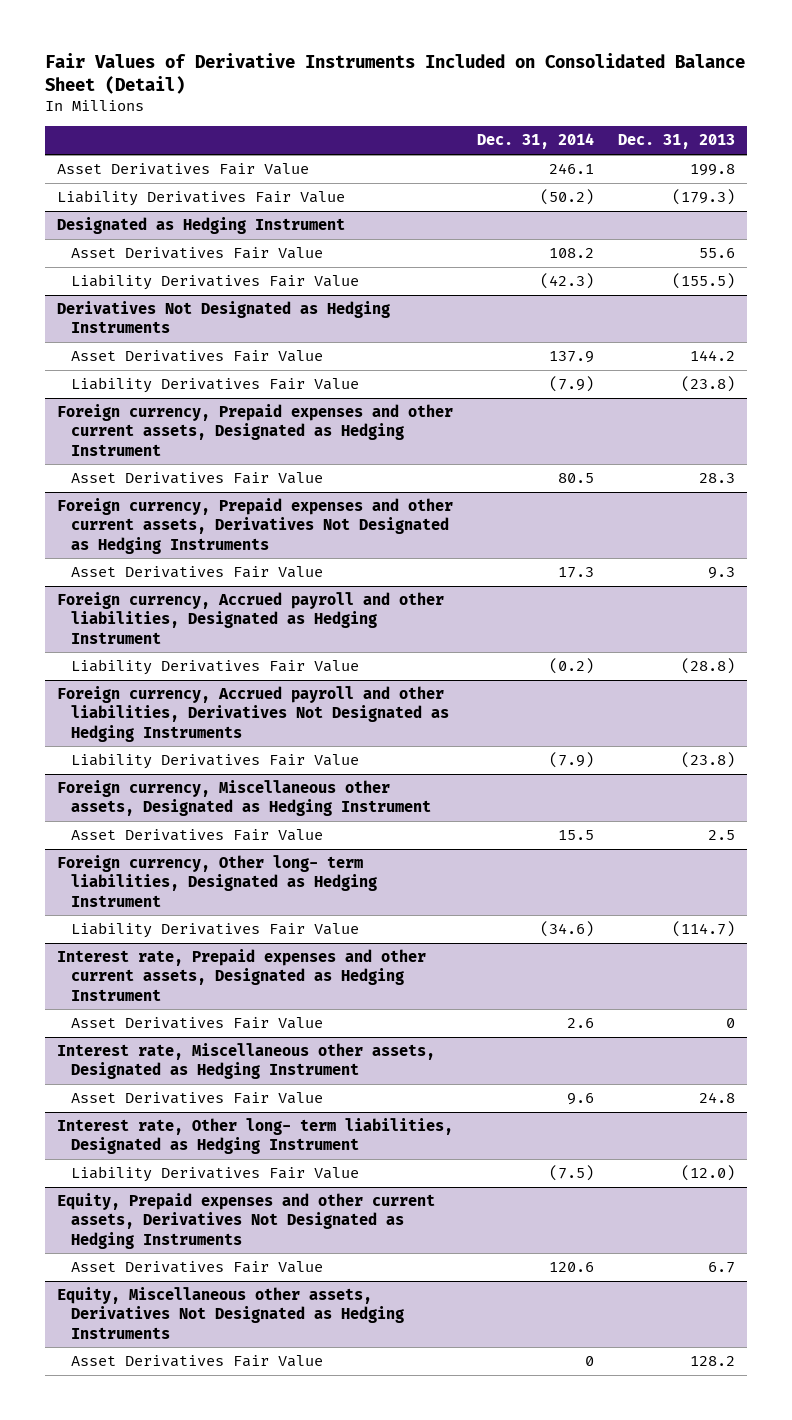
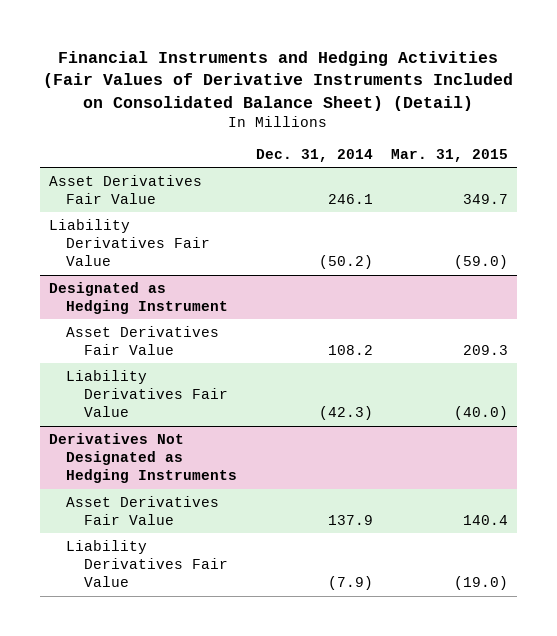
[45,53,746,95] Fair Values of Derivative Instruments Included on Consolidated Balance Sheet (Detail) -> [43,50,514,111] Financial Instruments and Hedging Activities (Fair Values of Derivative Instruments Included on Consolidated Balance Sheet) (Detail)
[618,134,736,150] Dec. 31, 2013 -> none
none -> [390,149,508,163] Mar. 31, 2015
[57,404,454,456] Foreign currency, Prepaid expenses and other current assets, Designated as Hedging Instrument -> none
[70,472,323,485] Asset Derivatives Fair Value -> none
[57,498,454,554] Foreign currency, Prepaid expenses and other current assets, Derivatives Not Designated as Hedging Instruments -> none
[70,566,323,579] Asset Derivatives Fair Value -> none
[57,592,445,644] Foreign currency, Accrued payroll and other liabilities, Designated as Hedging Instrument -> none
[70,659,359,676] Liability Derivatives Fair Value -> none
[57,686,449,742] Foreign currency, Accrued payroll and other liabilities, Derivatives Not Designated as Hedging Instruments -> none
[70,753,359,770] Liability Derivatives Fair Value -> none
[57,780,431,817] Foreign currency, Miscellaneous other assets, Designated as Hedging Instrument -> none
[70,829,323,842] Asset Derivatives Fair Value -> none
[57,855,377,907] Foreign currency, Other long- term liabilities, Designated as Hedging Instrument -> none
[70,922,359,939] Liability Derivatives Fair Value -> none
[57,949,427,1001] Interest rate, Prepaid expenses and other current assets, Designated as Hedging Instrument -> none
[70,1017,323,1030] Asset Derivatives Fair Value -> none
[57,1043,436,1080] Interest rate, Miscellaneous other assets, Designated as Hedging Instrument -> none
[70,1092,323,1105] Asset Derivatives Fair Value -> none
[57,1118,454,1155] Interest rate, Other long- term liabilities, Designated as Hedging Instrument -> none
[70,1166,359,1183] Liability Derivatives Fair Value -> none
[57,1193,436,1249] Equity, Prepaid expenses and other current assets, Derivatives Not Designated as Hedging Instruments -> none
[70,1261,323,1274] Asset Derivatives Fair Value -> none
[57,1287,404,1339] Equity, Miscellaneous other assets, Derivatives Not Designated as Hedging Instruments -> none
[70,1355,323,1368] Asset Derivatives Fair Value -> none

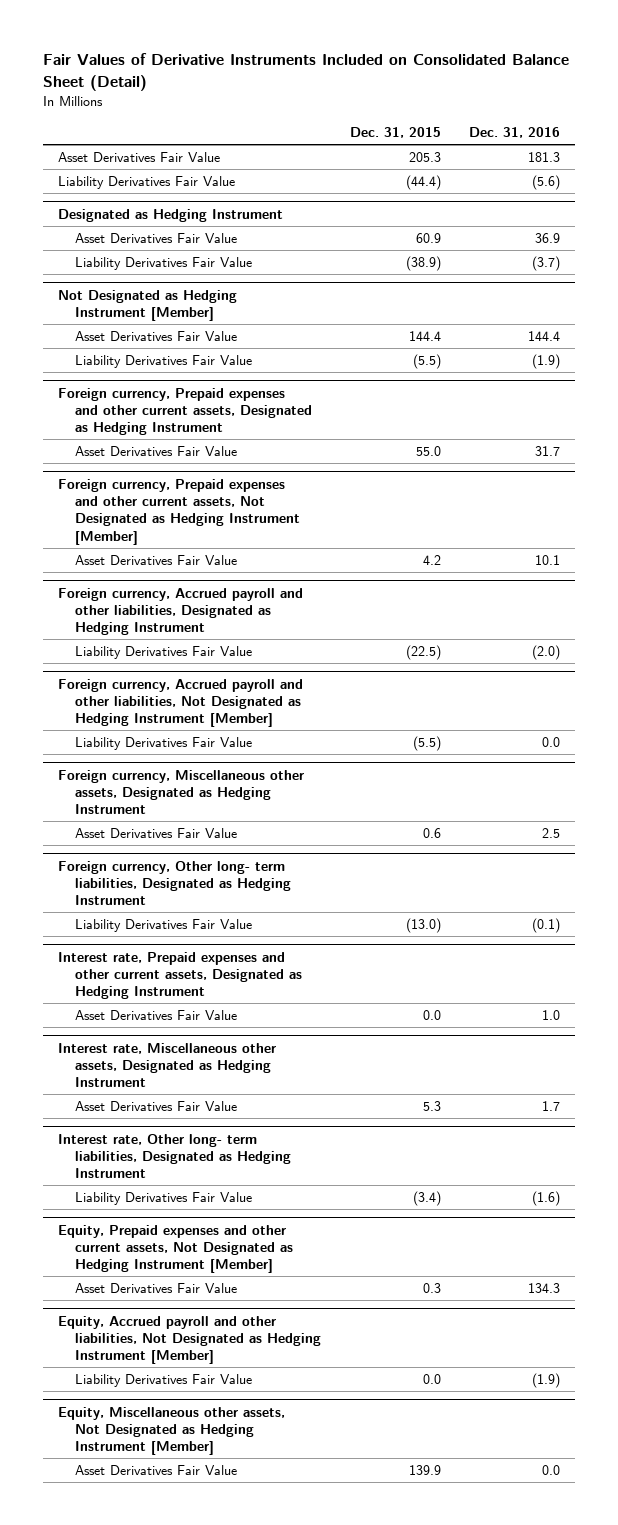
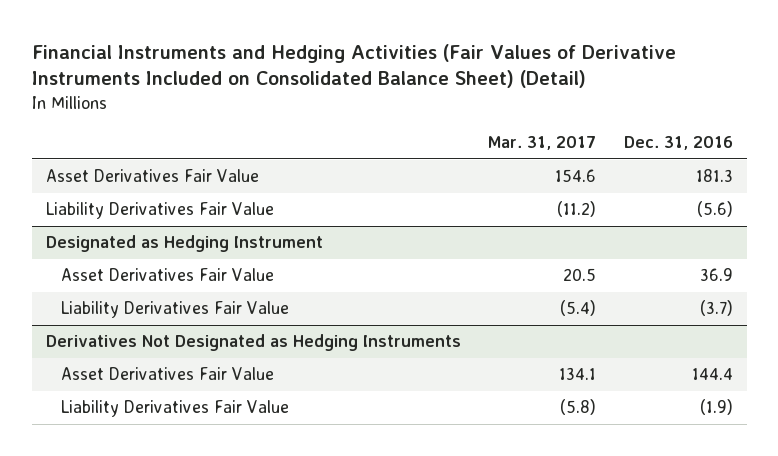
[43,53,570,92] Fair Values of Derivative Instruments Included on Consolidated Balance Sheet (Detail) -> [31,43,676,89] Financial Instruments and Hedging Activities (Fair Values of Derivative Instruments Included on Consolidated Balance Sheet) (Detail)
[349,126,441,138] Dec. 31, 2015 -> none
none -> [488,136,597,151] Mar. 31, 2017
[57,289,237,321] Not Designated as Hedging Instrument [Member] -> [45,334,461,352] Derivatives Not Designated as Hedging Instruments
[57,387,313,436] Foreign currency, Prepaid expenses and other current assets, Designated as Hedging Instrument -> none
[75,445,238,456] Asset Derivatives Fair Value -> none
[57,478,301,545] Foreign currency, Prepaid expenses and other current assets, Not Designated as Hedging Instrument [Member] -> none
[75,554,238,565] Asset Derivatives Fair Value -> none
[57,587,303,636] Foreign currency, Accrued payroll and other liabilities, Designated as Hedging Instrument -> none
[75,645,253,659] Liability Derivatives Fair Value -> none
[57,678,303,728] Foreign currency, Accrued payroll and other liabilities, Not Designated as Hedging Instrument [Member] -> none
[75,736,253,750] Liability Derivatives Fair Value -> none
[57,769,304,815] Foreign currency, Miscellaneous other assets, Designated as Hedging Instrument -> none
[75,827,238,838] Asset Derivatives Fair Value -> none
[57,860,292,906] Foreign currency, Other long- term liabilities, Designated as Hedging Instrument -> none
[75,918,253,932] Liability Derivatives Fair Value -> none
[57,951,303,1000] Interest rate, Prepaid expenses and other current assets, Designated as Hedging Instrument -> none
[75,1009,238,1020] Asset Derivatives Fair Value -> none
[57,1042,276,1088] Interest rate, Miscellaneous other assets, Designated as Hedging Instrument -> none
[75,1100,238,1111] Asset Derivatives Fair Value -> none
[57,1133,292,1179] Interest rate, Other long- term liabilities, Designated as Hedging Instrument -> none
[75,1191,253,1205] Liability Derivatives Fair Value -> none
[57,1224,294,1274] Equity, Prepaid expenses and other current assets, Not Designated as Hedging Instrument [Member] -> none
[75,1282,238,1293] Asset Derivatives Fair Value -> none
[57,1315,322,1365] Equity, Accrued payroll and other liabilities, Not Designated as Hedging Instrument [Member] -> none
[75,1373,253,1387] Liability Derivatives Fair Value -> none
[57,1406,285,1456] Equity, Miscellaneous other assets, Not Designated as Hedging Instrument [Member] -> none
[75,1464,238,1475] Asset Derivatives Fair Value -> none

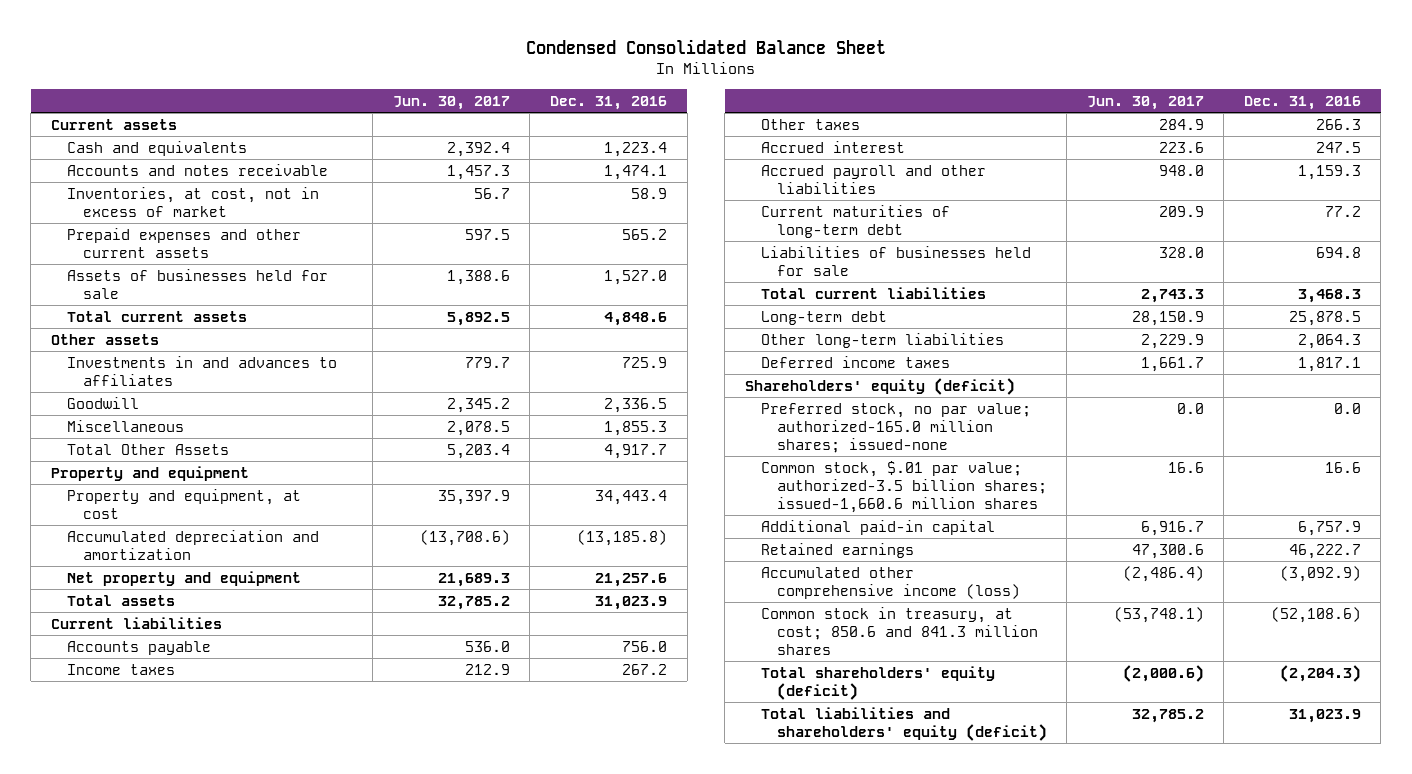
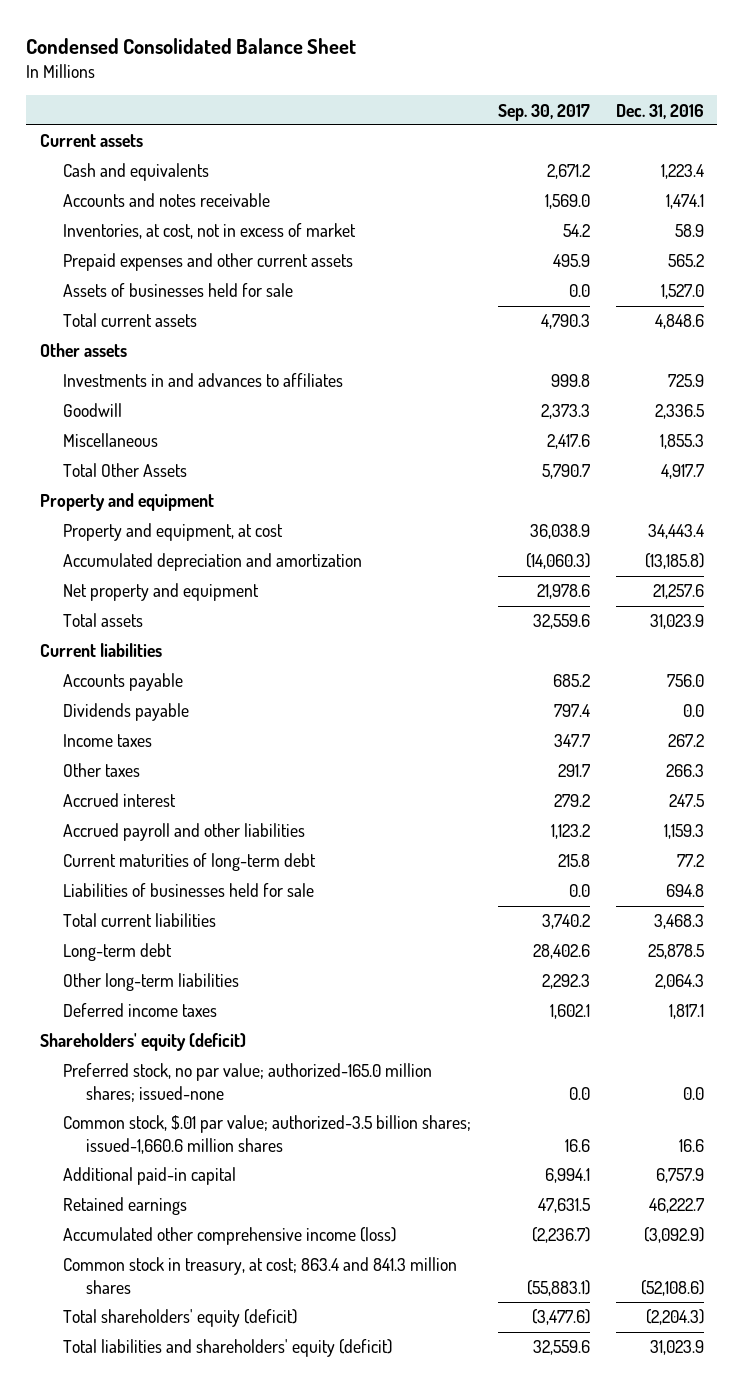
[392,95,510,110] Jun. 30, 2017 -> none
none -> [497,103,590,121] Sep. 30, 2017
none -> [62,703,189,722] Dividends payable
[760,606,1038,655] Common stock in treasury, at cost; 850.6 and 841.3 million shares -> [62,1257,457,1294] Common stock in treasury, at cost; 863.4 and 841.3 million shares

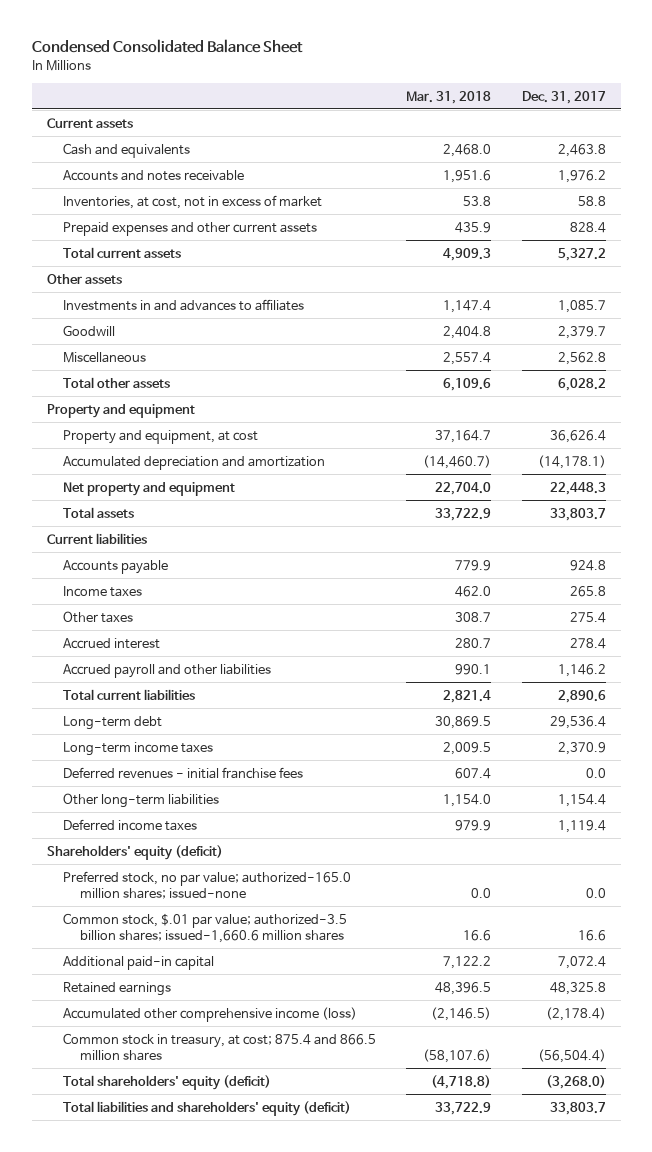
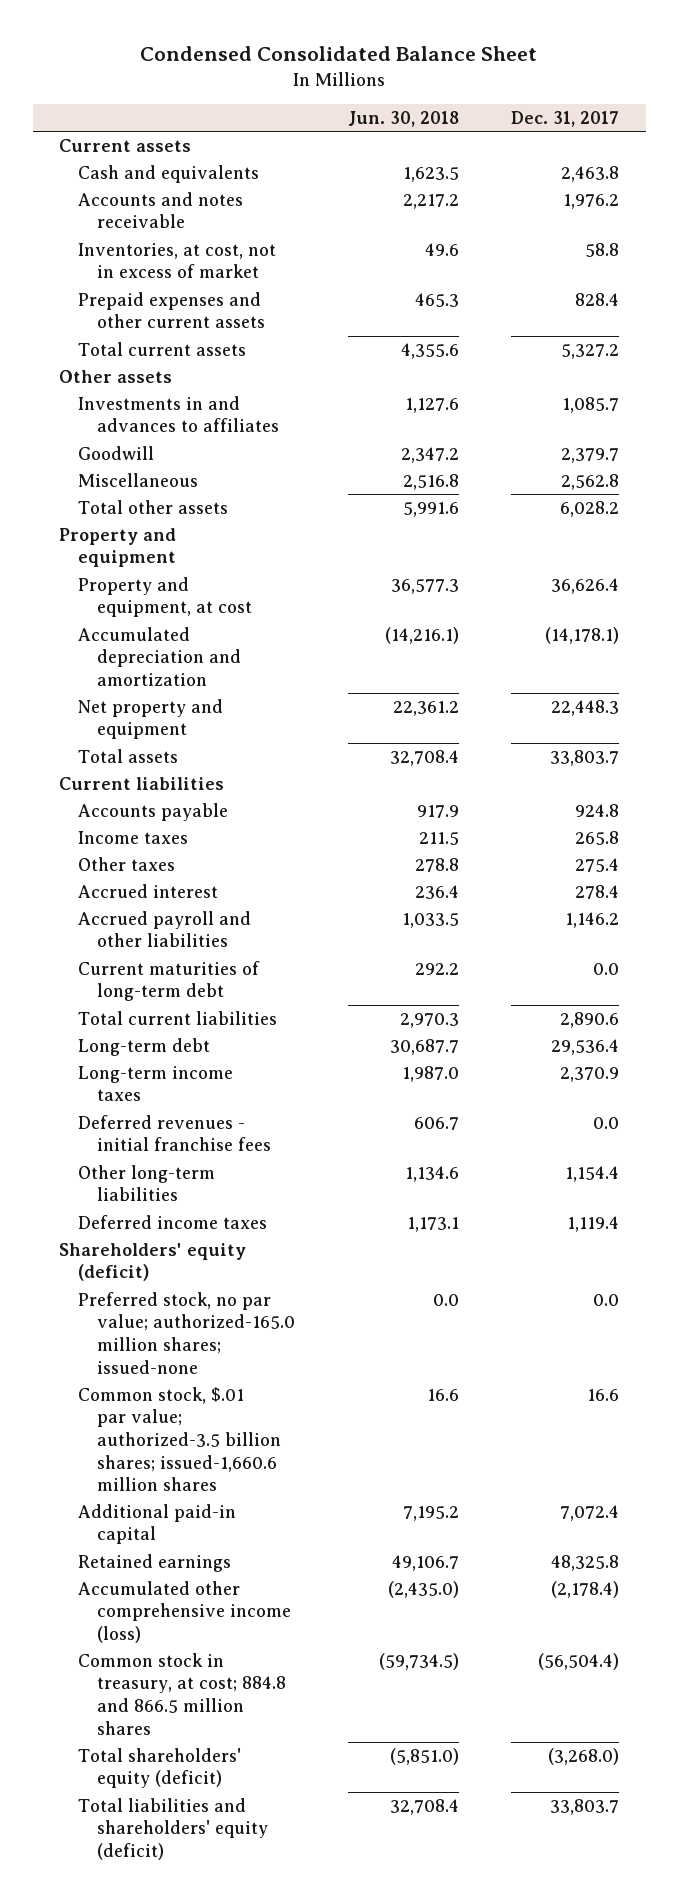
[406,90,492,104] Mar. 31, 2018 -> none
none -> [347,111,459,128] Jun. 30, 2018
none -> [78,960,261,1002] Current maturities of long-term debt
[63,1032,377,1061] Common stock in treasury, at cost; 875.4 and 866.5 million shares -> [78,1652,287,1735] Common stock in treasury, at cost; 884.8 and 866.5 million shares

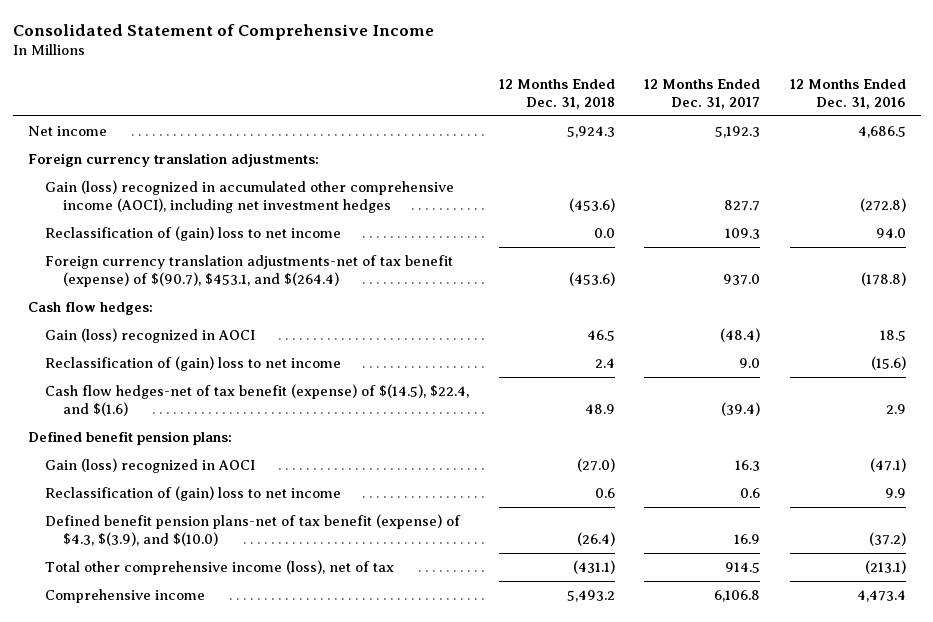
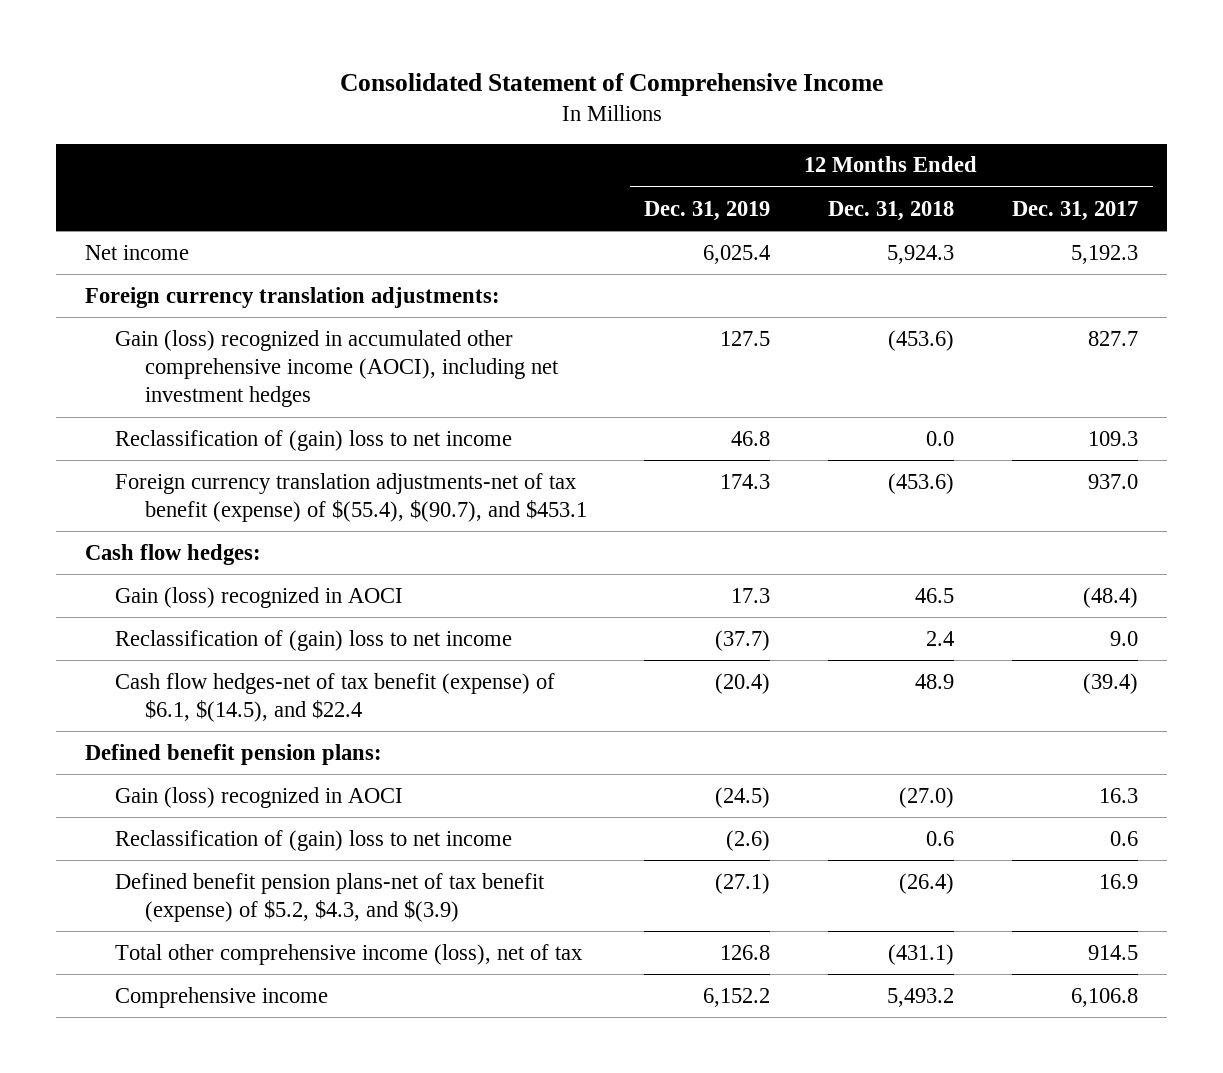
[789,78,906,109] 12 Months Ended Dec. 31, 2016 -> none
none -> [644,200,771,221] Dec. 31, 2019
[45,254,454,287] Foreign currency translation adjustments-net of tax benefit (expense) of $(90.7), $453.1, and $(264.4) -> [114,472,587,523] Foreign currency translation adjustments-net of tax benefit (expense) of $(55.4), $(90.7), and $453.1
[45,383,470,416] Cash flow hedges-net of tax benefit (expense) of $(14.5), $22.4, and $(1.6) -> [114,672,555,723] Cash flow hedges-net of tax benefit (expense) of $6.1, $(14.5), and $22.4
[45,513,462,546] Defined benefit pension plans-net of tax benefit (expense) of $4.3, $(3.9), and $(10.0) -> [114,872,545,923] Defined benefit pension plans-net of tax benefit (expense) of $5.2, $4.3, and $(3.9)

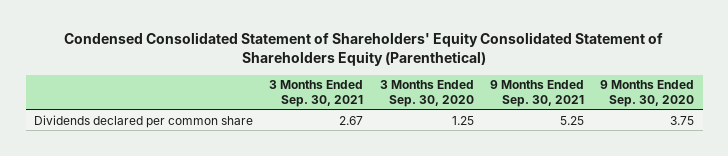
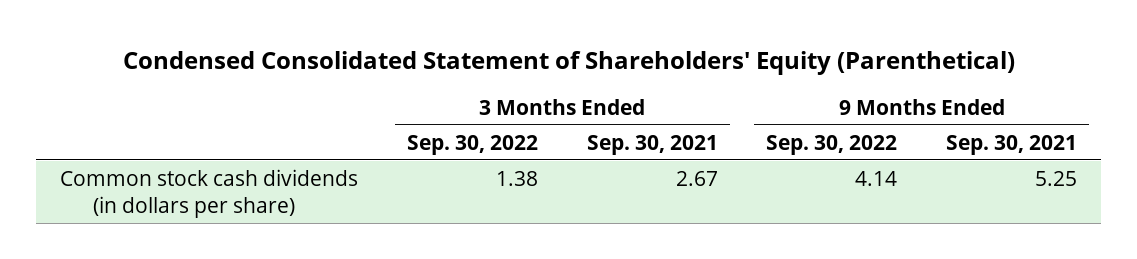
[64,32,664,66] Condensed Consolidated Statement of Shareholders' Equity Consolidated Statement of Shareholders Equity (Parenthetical) -> [122,50,1015,75] Condensed Consolidated Statement of Shareholders' Equity (Parenthetical)
[379,79,474,108] 3 Months Ended Sep. 30, 2020 -> none
[600,79,695,108] 9 Months Ended Sep. 30, 2020 -> none
none -> [406,134,538,155] Sep. 30, 2022
none -> [766,134,898,155] Sep. 30, 2022
[33,115,253,129] Dividends declared per common share -> [60,169,359,218] Common stock cash dividends (in dollars per share)

